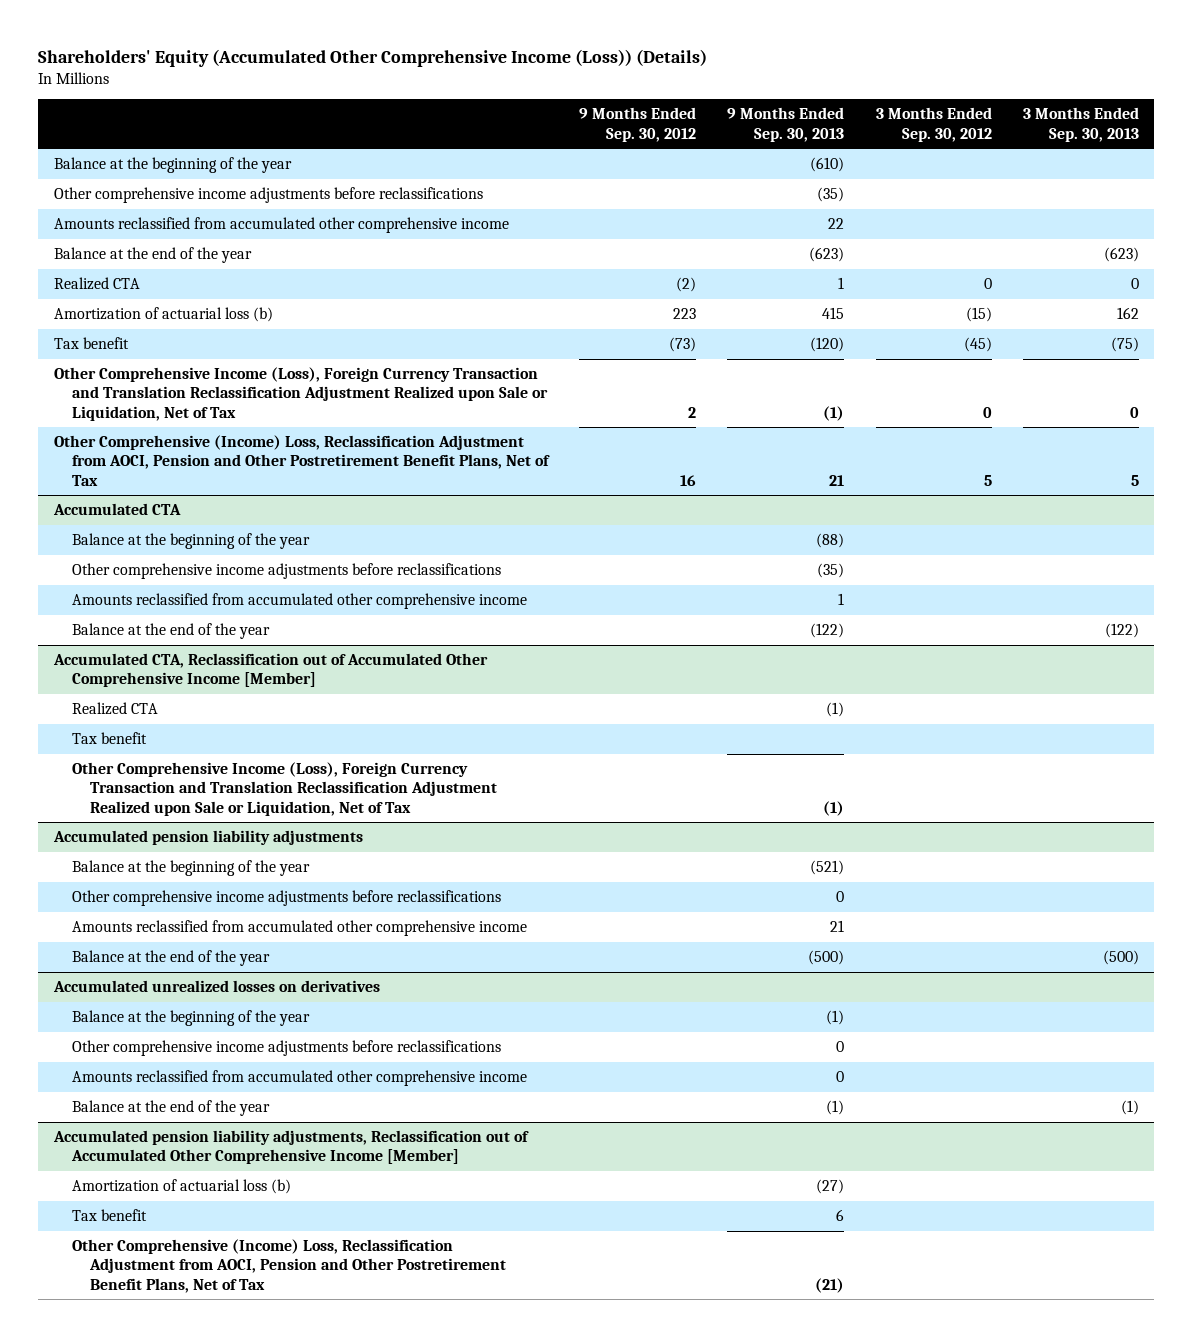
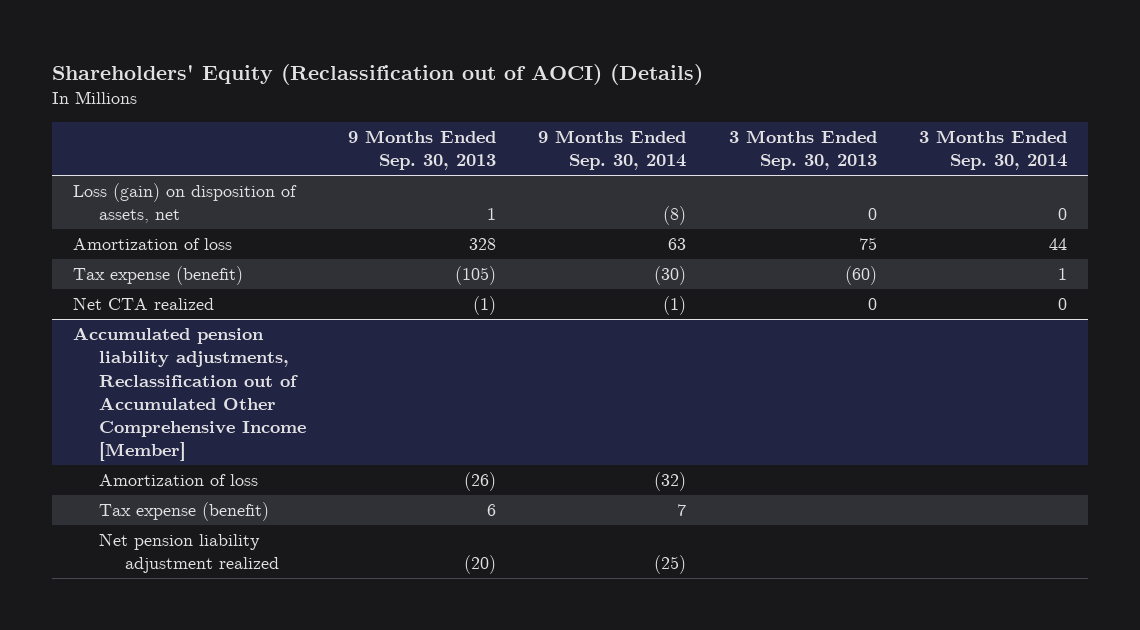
[38,48,708,67] Shareholders' Equity (Accumulated Other Comprehensive Income (Loss)) (Details) -> [51,63,703,85] Shareholders' Equity (Reclassification out of AOCI) (Details)
[579,107,697,142] 9 Months Ended Sep. 30, 2012 -> none
[875,107,992,142] 3 Months Ended Sep. 30, 2012 -> none
none -> [538,130,687,171] 9 Months Ended Sep. 30, 2014
none -> [919,130,1068,171] 3 Months Ended Sep. 30, 2014
[53,157,292,174] Balance at the beginning of the year -> none
[53,187,483,204] Other comprehensive income adjustments before reclassifications -> none
[53,217,509,234] Amounts reclassified from accumulated other comprehensive income -> none
[53,247,252,264] Balance at the end of the year -> none
[53,435,550,486] Other Comprehensive (Income) Loss, Reclassification Adjustment from AOCI, Pension and Other Postretirement Benefit Plans, Net of Tax -> none
[52,503,181,516] Accumulated CTA -> none
[71,533,310,550] Balance at the beginning of the year -> none
[71,563,501,580] Other comprehensive income adjustments before reclassifications -> none
[71,593,527,610] Amounts reclassified from accumulated other comprehensive income -> none
[71,623,270,640] Balance at the end of the year -> none
[52,653,488,688] Accumulated CTA, Reclassification out of Accumulated Other Comprehensive Income [Member] -> none
[71,702,158,716] Realized CTA -> none
[71,732,147,745] Tax benefit -> none
[71,762,497,816] Other Comprehensive Income (Loss), Foreign Currency Transaction and Translation Reclassification Adjustment Realized upon Sale or Liquidation, Net of Tax -> none
[52,830,363,846] Accumulated pension liability adjustments -> none
[71,860,310,877] Balance at the beginning of the year -> none
[71,890,501,907] Other comprehensive income adjustments before reclassifications -> none
[71,920,527,937] Amounts reclassified from accumulated other comprehensive income -> none
[71,950,270,967] Balance at the end of the year -> none
[52,980,380,993] Accumulated unrealized losses on derivatives -> none
[71,1010,310,1027] Balance at the beginning of the year -> none
[71,1040,501,1057] Other comprehensive income adjustments before reclassifications -> none
[71,1070,527,1087] Amounts reclassified from accumulated other comprehensive income -> none
[71,1100,270,1117] Balance at the end of the year -> none
[53,277,140,291] Realized CTA -> [72,183,297,224] Loss (gain) on disposition of assets, net
[53,307,273,323] Amortization of actuarial loss (b) -> [72,238,232,251] Amortization of loss
[822,307,845,320] 415 -> [469,238,497,251] 328
[1116,307,1139,320] 162 -> [858,237,877,251] 75
[53,337,129,350] Tax benefit -> [72,266,243,286] Tax expense (benefit)
[810,337,845,353] (120) -> [455,266,497,286] (105)
[1110,337,1139,353] (75) -> [844,266,877,286] (60)
[53,367,548,421] Other Comprehensive Income (Loss), Foreign Currency Transaction and Translation Reclassification Adjustment Realized upon Sale or Liquidation, Net of Tax -> [72,297,214,311] Net CTA realized
[71,1239,506,1293] Other Comprehensive (Income) Loss, Reclassification Adjustment from AOCI, Pension and Other Postretirement Benefit Plans, Net of Tax -> none
[71,1179,291,1195] Amortization of actuarial loss (b) -> [98,474,258,487] Amortization of loss
[816,1179,845,1195] (27) -> [464,472,497,492] (26)
[71,1209,147,1222] Tax benefit -> [98,502,269,522] Tax expense (benefit)
none -> [98,533,280,574] Net pension liability adjustment realized

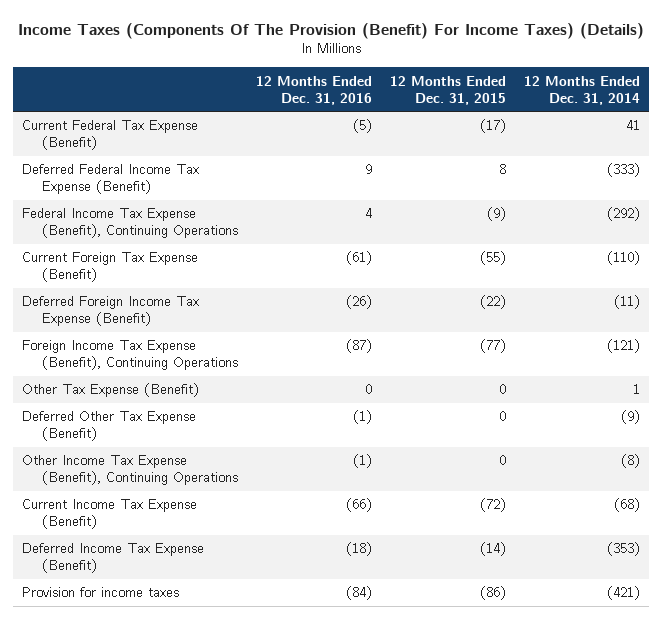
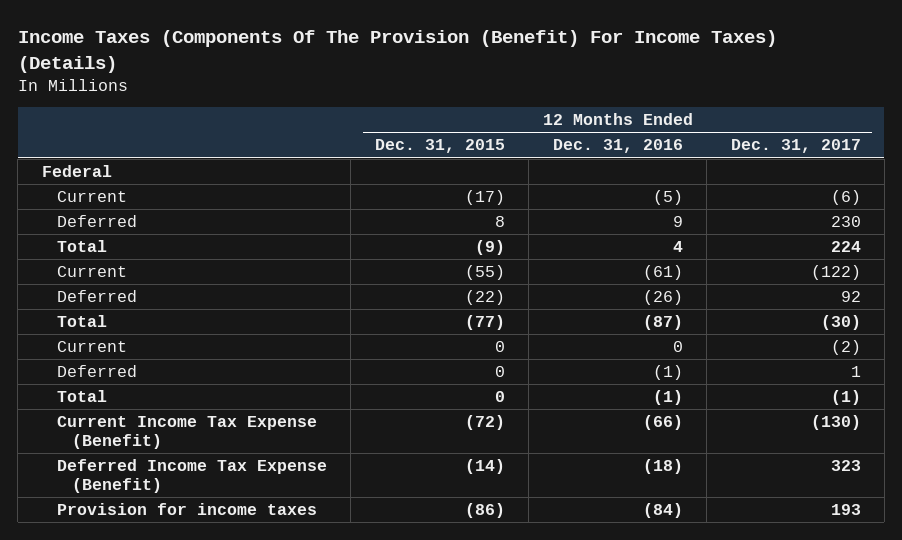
[523,75,640,105] 12 Months Ended Dec. 31, 2014 -> none
none -> [730,139,861,154] Dec. 31, 2017
none -> [41,165,112,178] Federal
[22,120,199,151] Current Federal Tax Expense (Benefit) -> [57,191,128,203] Current
[22,164,200,195] Deferred Federal Income Tax Expense (Benefit) -> [57,215,138,228] Deferred
[22,208,238,239] Federal Income Tax Expense (Benefit), Continuing Operations -> [57,240,108,253] Total
[22,252,199,283] Current Foreign Tax Expense (Benefit) -> [57,266,128,278] Current
[22,296,200,327] Deferred Foreign Income Tax Expense (Benefit) -> [57,290,138,303] Deferred
[22,340,238,371] Foreign Income Tax Expense (Benefit), Continuing Operations -> [57,315,108,328] Total
[22,383,200,398] Other Tax Expense (Benefit) -> [57,341,128,353] Current
[22,411,197,442] Deferred Other Tax Expense (Benefit) -> [57,365,138,378] Deferred
[22,455,238,486] Other Income Tax Expense (Benefit), Continuing Operations -> [57,390,108,403] Total

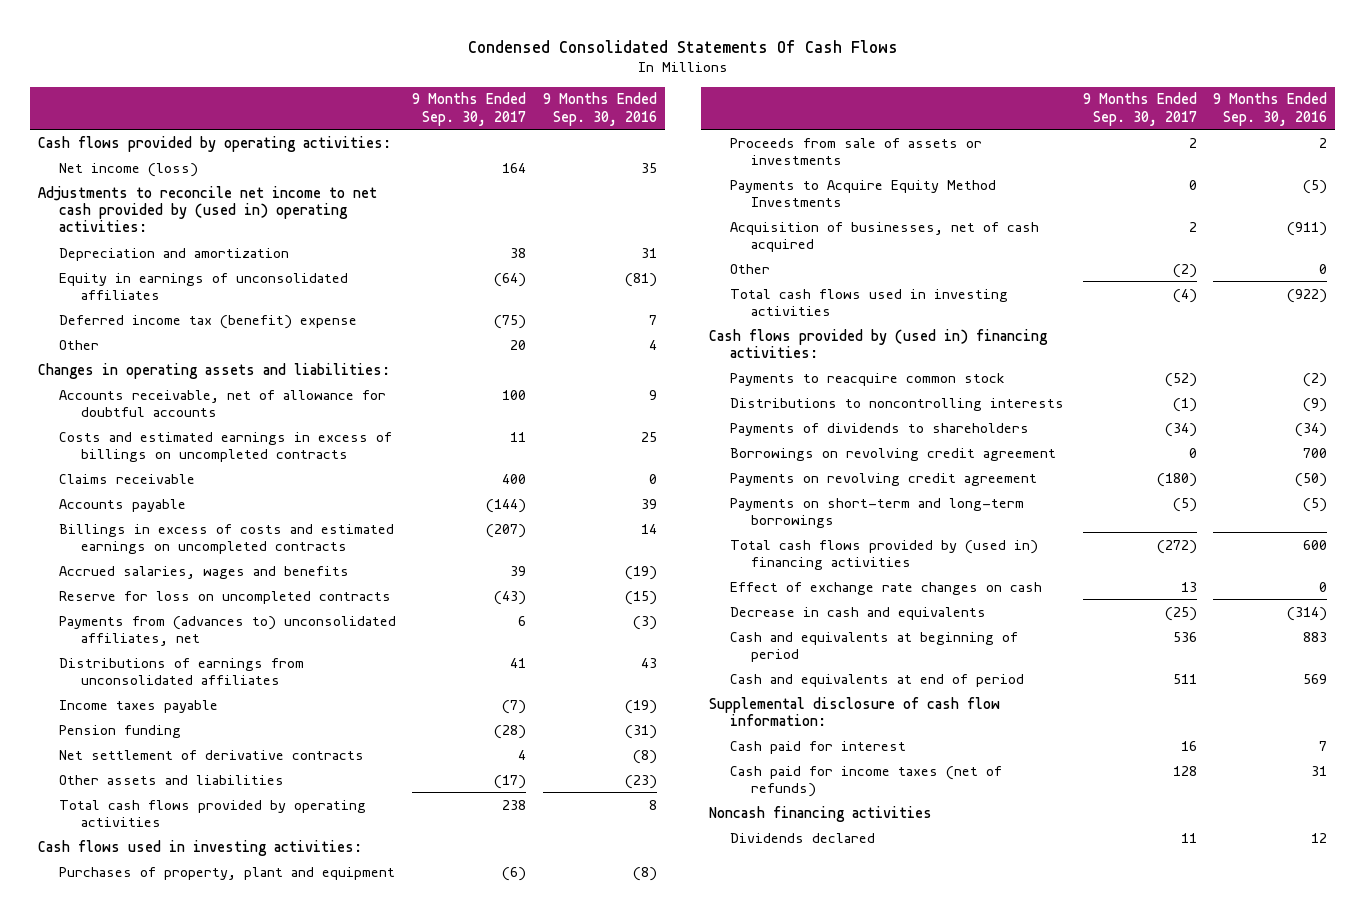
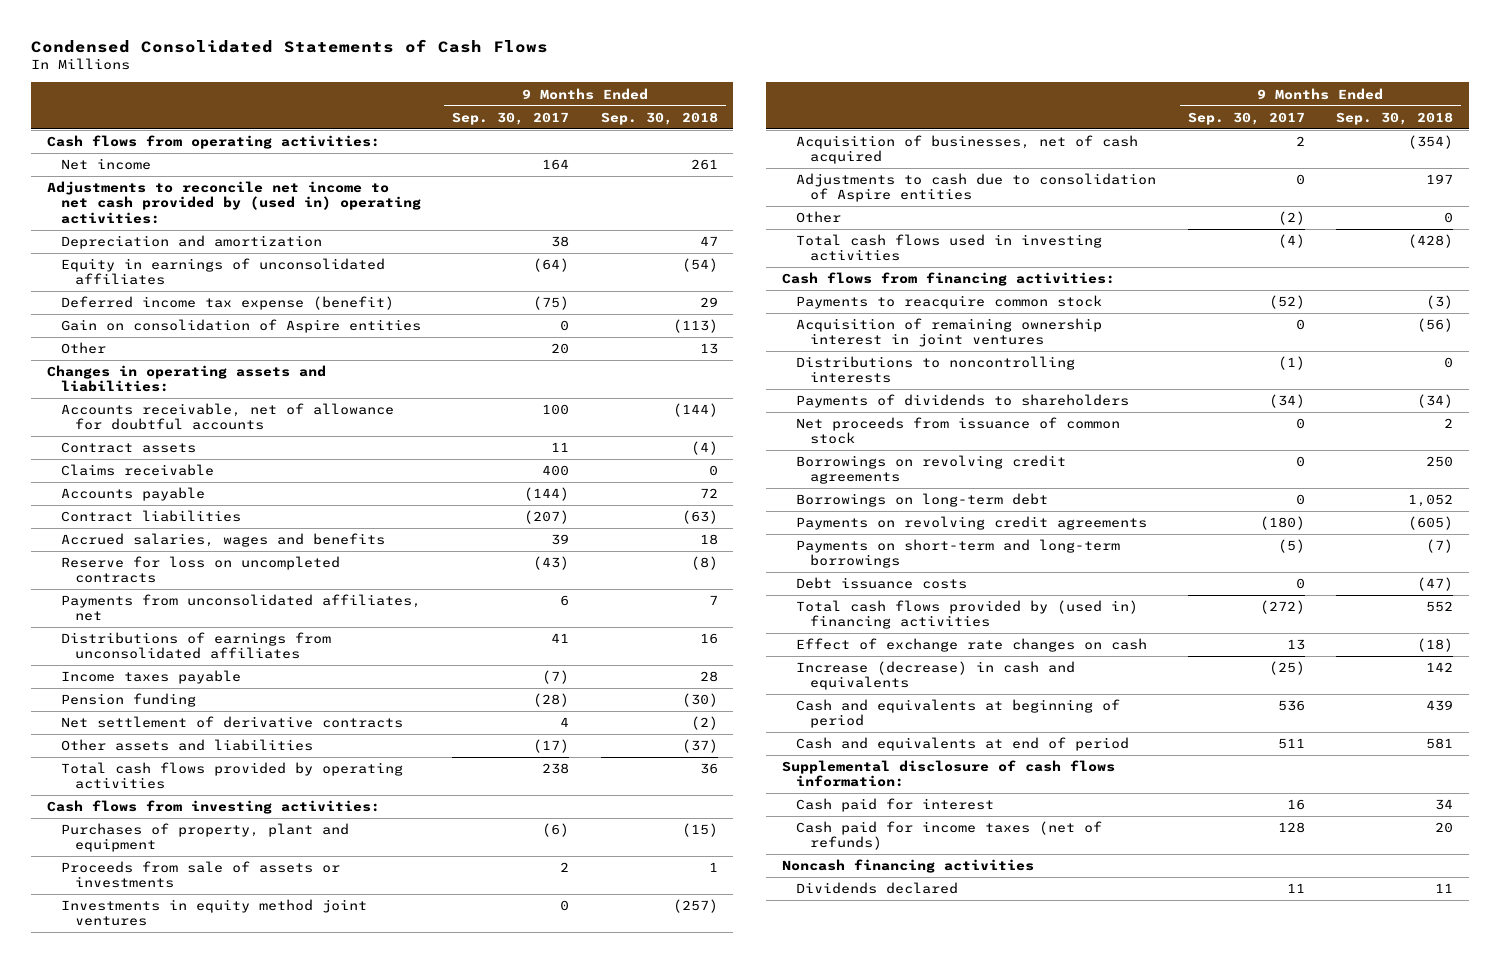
[467,39,898,53] Condensed Consolidated Statements Of Cash Flows -> [31,38,549,53] Condensed Consolidated Statements of Cash Flows
[542,92,657,126] 9 Months Ended Sep. 30, 2016 -> none
none -> [600,111,718,125] Sep. 30, 2018
[38,135,392,152] Cash flows provided by operating activities: -> [46,135,380,150] Cash flows from operating activities:
[59,162,199,177] Net income (loss) -> [60,158,151,171] Net income
[59,314,358,329] Deferred income tax (benefit) expense -> [60,296,394,311] Deferred income tax expense (benefit)
none -> [60,319,421,334] Gain on consolidation of Aspire entities
[59,431,393,462] Costs and estimated earnings in excess of billings on uncompleted contracts -> none
none -> [60,442,196,454] Contract assets
[59,523,395,554] Billings in excess of costs and estimated earnings on uncompleted contracts -> none
none -> [60,510,241,523] Contract liabilities
[59,615,397,646] Payments from (advances to) unconsolidated affiliates, net -> [60,594,421,622] Payments from unconsolidated affiliates, net
[38,839,363,856] Cash flows used in investing activities: -> [46,800,380,815] Cash flows from investing activities:
[730,179,997,207] Payments to Acquire Equity Method Investments -> [60,899,367,927] Investments in equity method joint ventures
none -> [796,173,1157,203] Adjustments to cash due to consolidation of Aspire entities
[708,328,1048,358] Cash flows provided by (used in) financing activities: -> [782,272,1116,287] Cash flows from financing activities:
none -> [796,318,1103,348] Acquisition of remaining ownership interest in joint ventures
none -> [796,417,1121,445] Net proceeds from issuance of common stock
[730,447,1057,461] Borrowings on revolving credit agreement -> [796,455,1067,485] Borrowings on revolving credit agreements
none -> [796,493,1049,508] Borrowings on long-term debt
[730,472,1038,486] Payments on revolving credit agreement -> [796,516,1148,531] Payments on revolving credit agreements
none -> [796,577,968,590] Debt issuance costs
[730,606,987,620] Decrease in cash and equivalents -> [796,661,1076,691] Increase (decrease) in cash and equivalents
[708,696,1000,726] Supplemental disclosure of cash flow information: -> [782,760,1116,788] Supplemental disclosure of cash flows information:

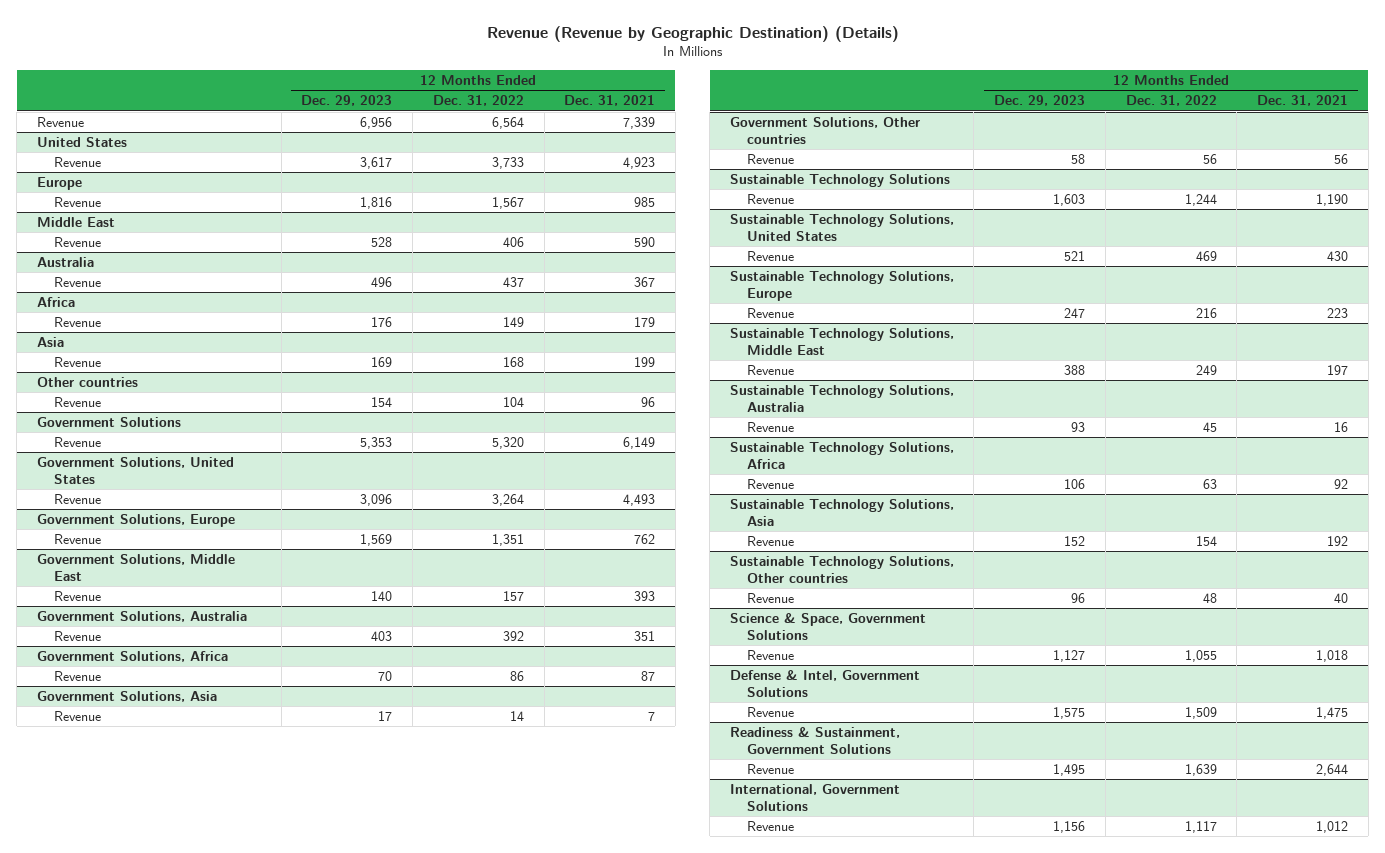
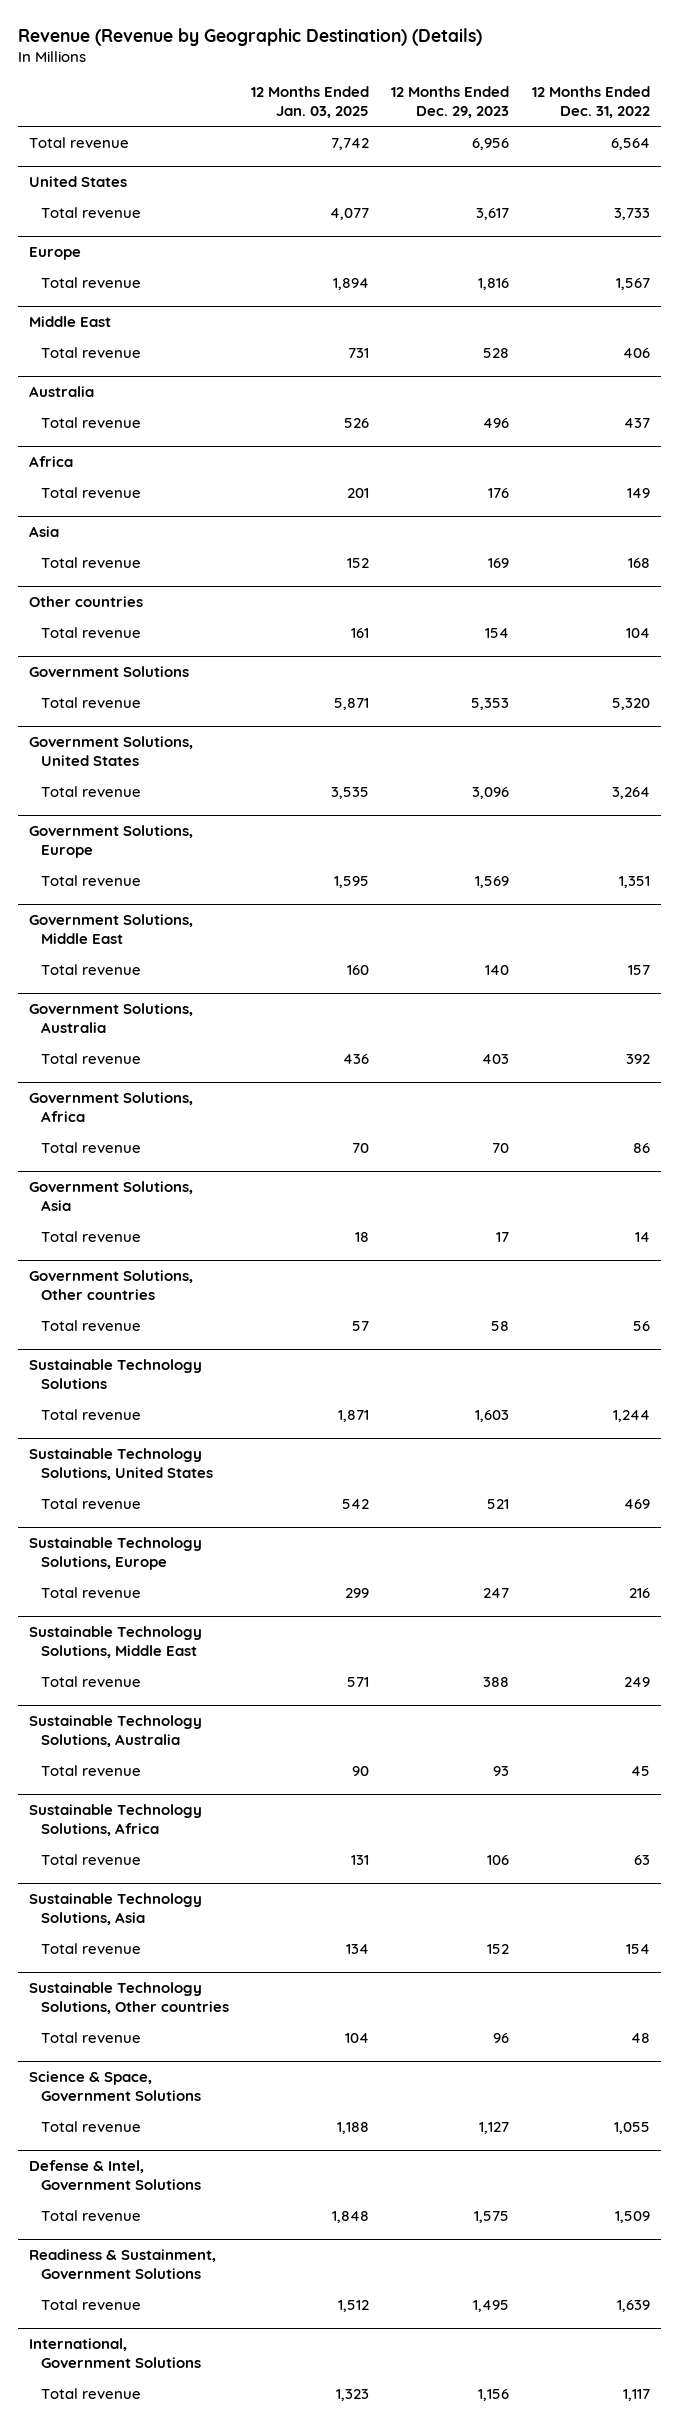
[564,95,656,107] Dec. 31, 2021 -> none
none -> [251,86,370,119] 12 Months Ended Jan. 03, 2025
[37,116,85,127] Revenue -> [29,136,130,148] Total revenue
[54,156,102,167] Revenue -> [41,206,142,218] Total revenue
[54,196,102,207] Revenue -> [41,276,142,288] Total revenue
[54,236,102,247] Revenue -> [41,346,142,358] Total revenue
[54,276,102,287] Revenue -> [41,416,142,428] Total revenue
[54,316,102,327] Revenue -> [41,486,142,498] Total revenue
[54,356,102,367] Revenue -> [41,556,142,568] Total revenue
[54,396,102,407] Revenue -> [41,626,142,638] Total revenue
[54,436,102,447] Revenue -> [41,696,142,708] Total revenue
[54,493,102,504] Revenue -> [41,785,142,797] Total revenue
[54,533,102,544] Revenue -> [41,874,142,886] Total revenue
[54,590,102,601] Revenue -> [41,963,142,975] Total revenue
[54,630,102,641] Revenue -> [41,1052,142,1064] Total revenue
[54,670,102,681] Revenue -> [41,1141,142,1153] Total revenue
[54,710,102,721] Revenue -> [41,1230,142,1242] Total revenue
[747,153,795,164] Revenue -> [41,1319,142,1331] Total revenue
[747,193,795,204] Revenue -> [41,1408,142,1420] Total revenue
[747,250,795,261] Revenue -> [41,1497,142,1509] Total revenue
[747,307,795,318] Revenue -> [41,1586,142,1598] Total revenue
[747,364,795,375] Revenue -> [41,1675,142,1687] Total revenue
[747,421,795,432] Revenue -> [41,1764,142,1776] Total revenue
[747,478,795,489] Revenue -> [41,1853,142,1865] Total revenue
[747,535,795,546] Revenue -> [41,1942,142,1954] Total revenue
[747,592,795,603] Revenue -> [41,2031,142,2043] Total revenue
[747,649,795,660] Revenue -> [41,2120,142,2132] Total revenue
[747,706,795,717] Revenue -> [41,2209,142,2221] Total revenue
[747,763,795,774] Revenue -> [41,2298,142,2310] Total revenue
[747,820,795,831] Revenue -> [41,2387,142,2399] Total revenue

